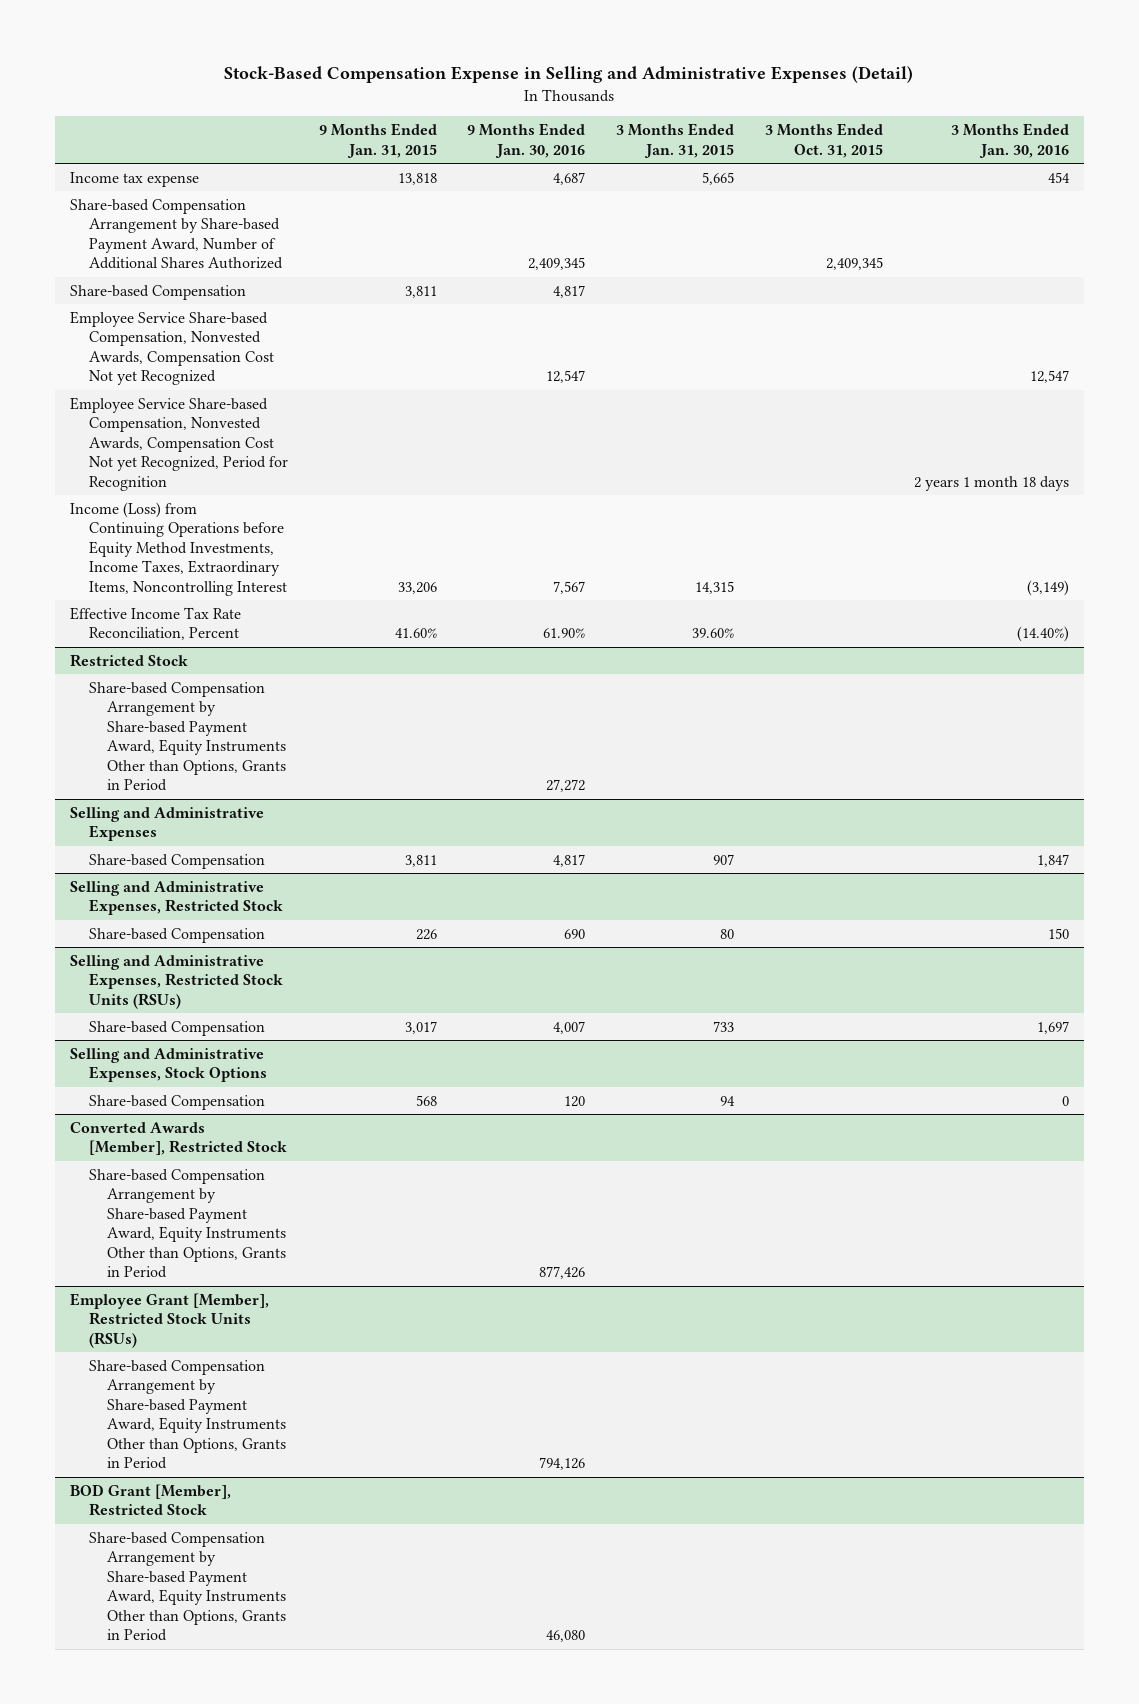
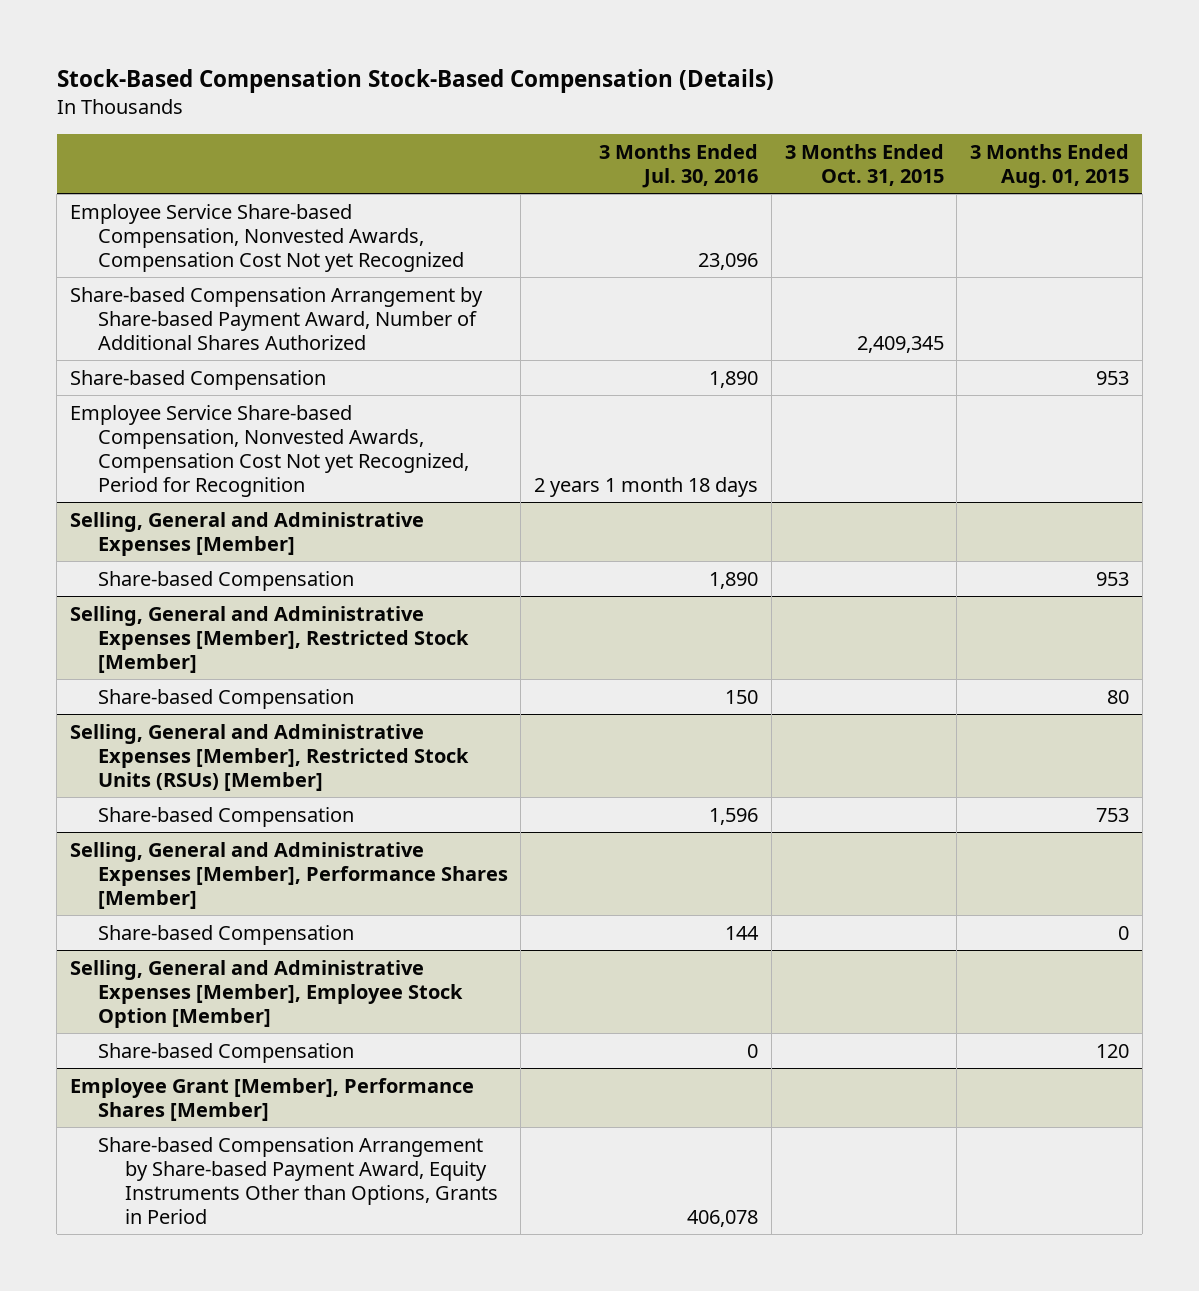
[224,66,914,84] Stock-Based Compensation Expense in Selling and Administrative Expenses (Detail) -> [56,69,774,94] Stock-Based Compensation Stock-Based Compensation (Details)
[318,123,437,158] 9 Months Ended Jan. 31, 2015 -> none
[467,123,586,158] 9 Months Ended Jan. 30, 2016 -> none
[616,123,735,158] 3 Months Ended Jan. 31, 2015 -> none
[950,123,1069,158] 3 Months Ended Jan. 30, 2016 -> none
none -> [599,143,759,188] 3 Months Ended Jul. 30, 2016
none -> [970,143,1130,188] 3 Months Ended Aug. 01, 2015
[70,171,200,187] Income tax expense -> none
[70,310,274,386] Employee Service Share-based Compensation, Nonvested Awards, Compensation Cost Not yet Recognized -> [69,203,464,272] Employee Service Share-based Compensation, Nonvested Awards, Compensation Cost Not yet Recognized
[70,501,287,596] Income (Loss) from Continuing Operations before Equity Method Investments, Income Taxes, Extraordinary Items, Noncontrolling Interest -> none
[70,606,242,641] Effective Income Tax Rate Reconciliation, Percent -> none
[70,653,189,667] Restricted Stock -> none
[88,681,287,792] Share-based Compensation Arrangement by Share-based Payment Award, Equity Instruments Other than Options, Grants in Period -> none
[70,806,265,842] Selling and Administrative Expenses -> [69,511,424,556] Selling, General and Administrative Expenses [Member]
[70,880,283,916] Selling and Administrative Expenses, Restricted Stock -> [69,605,469,673] Selling, General and Administrative Expenses [Member], Restricted Stock [Member]
[70,954,283,1009] Selling and Administrative Expenses, Restricted Stock Units (RSUs) -> [69,723,469,791] Selling, General and Administrative Expenses [Member], Restricted Stock Units (RSUs) [Member]
none -> [69,841,508,909] Selling, General and Administrative Expenses [Member], Performance Shares [Member]
none -> [97,924,354,945] Share-based Compensation
[70,1047,267,1083] Selling and Administrative Expenses, Stock Options -> [69,959,463,1028] Selling, General and Administrative Expenses [Member], Employee Stock Option [Member]
[70,1121,287,1156] Converted Awards [Member], Restricted Stock -> none
[88,1168,287,1279] Share-based Compensation Arrangement by Share-based Payment Award, Equity Instruments Other than Options, Grants in Period -> none
[70,1292,270,1348] Employee Grant [Member], Restricted Stock Units (RSUs) -> none
[88,1359,287,1470] Share-based Compensation Arrangement by Share-based Payment Award, Equity Instruments Other than Options, Grants in Period -> none
[70,1483,232,1517] BOD Grant [Member], Restricted Stock -> none
[88,1531,287,1642] Share-based Compensation Arrangement by Share-based Payment Award, Equity Instruments Other than Options, Grants in Period -> none
none -> [69,1077,474,1121] Employee Grant [Member], Performance Shares [Member]
none -> [97,1136,499,1224] Share-based Compensation Arrangement by Share-based Payment Award, Equity Instruments Other than Options, Grants in Period

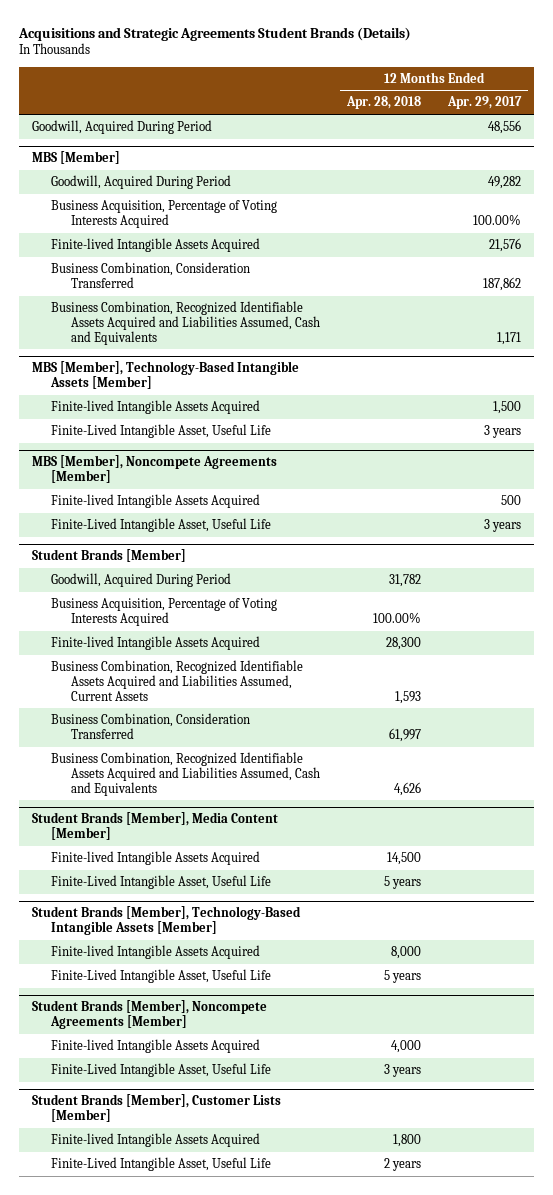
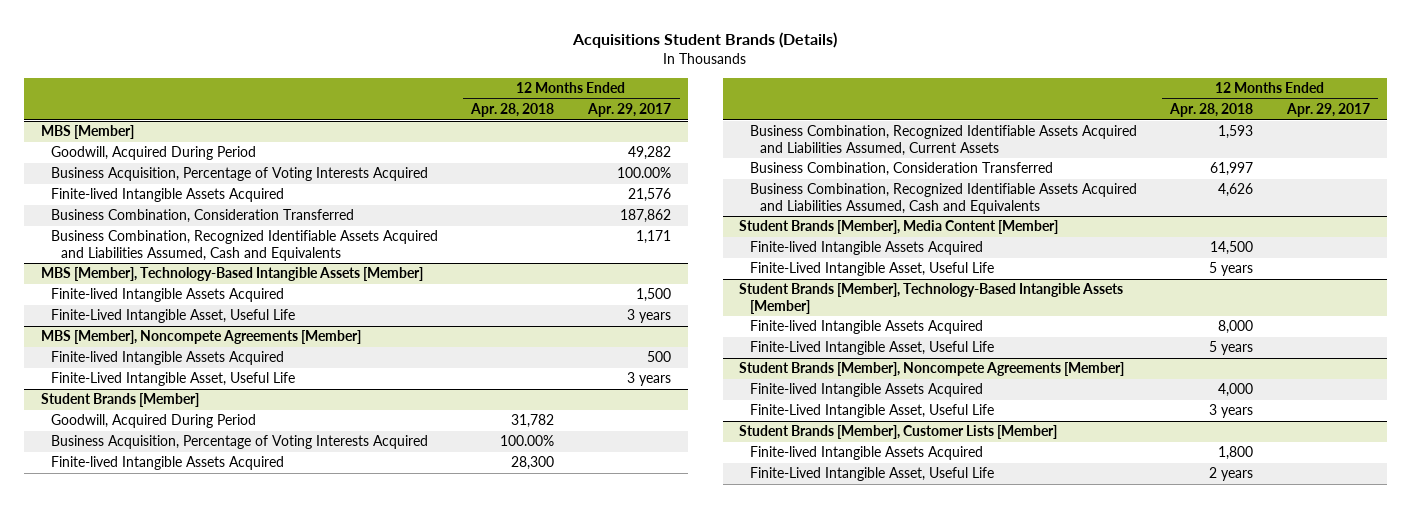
[17,26,411,41] Acquisitions and Strategic Agreements Student Brands (Details) -> [572,32,838,49] Acquisitions Student Brands (Details)
[32,120,213,135] Goodwill, Acquired During Period -> none

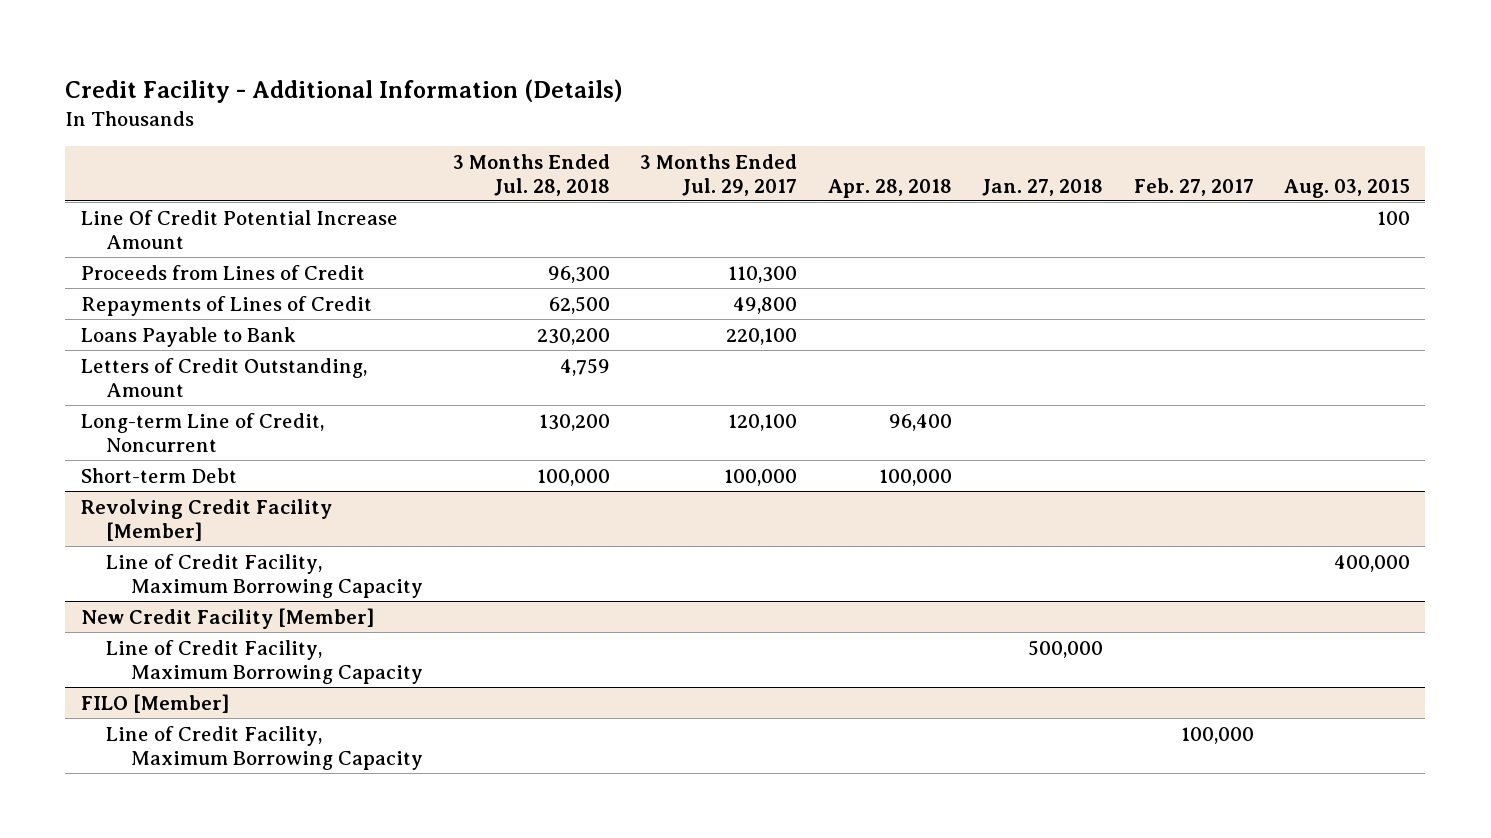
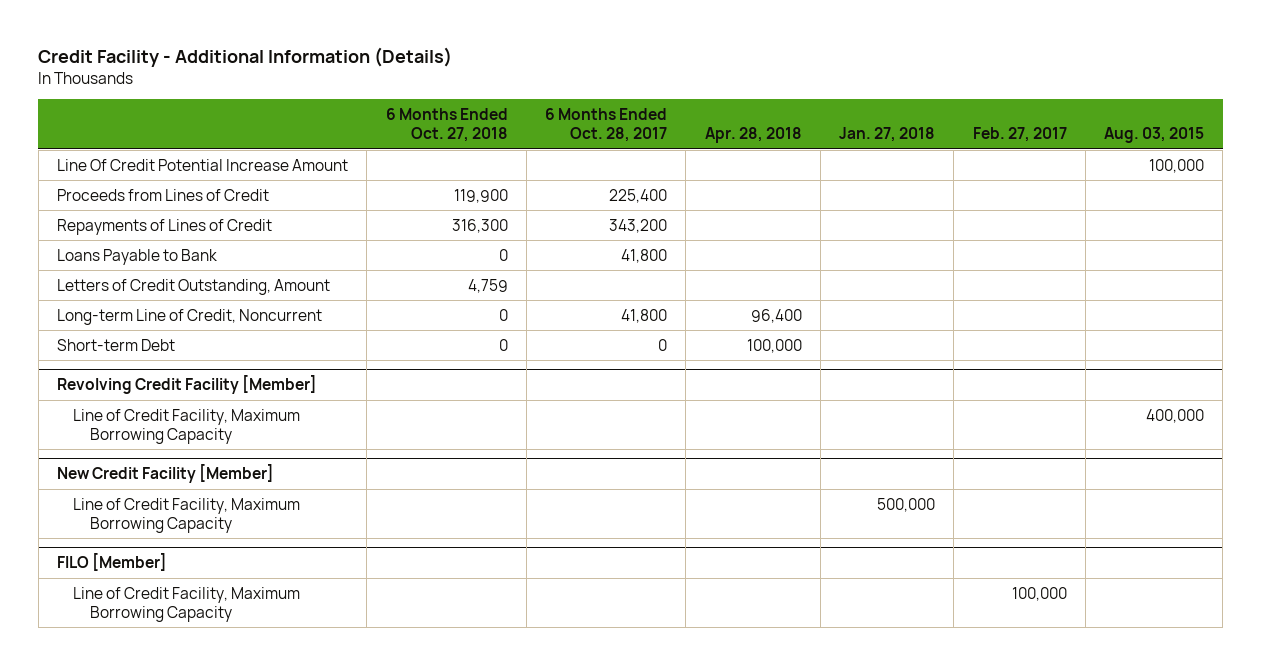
[453,153,611,196] 3 Months Ended Jul. 28, 2018 -> none
[640,153,798,196] 3 Months Ended Jul. 29, 2017 -> none
none -> [385,108,508,143] 6 Months Ended Oct. 27, 2018
none -> [545,108,668,143] 6 Months Ended Oct. 28, 2017
[1376,210,1410,225] 100 -> [1149,158,1205,173] 100,000

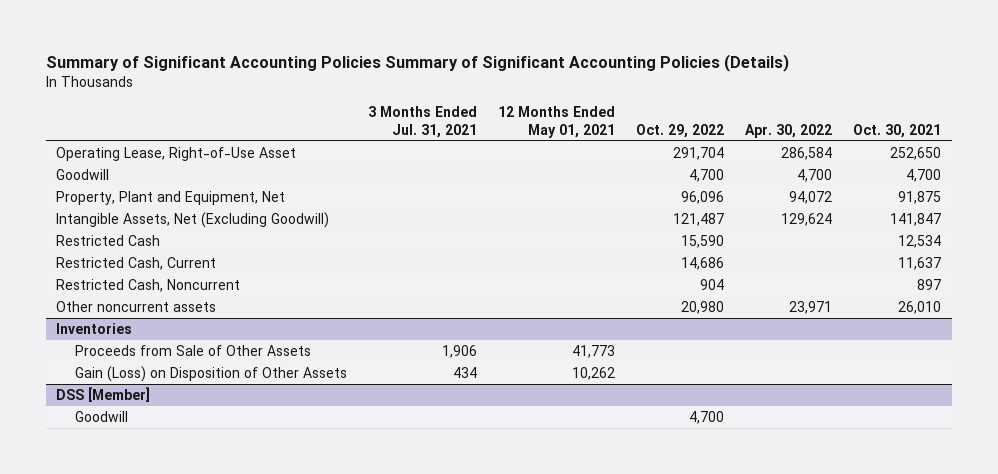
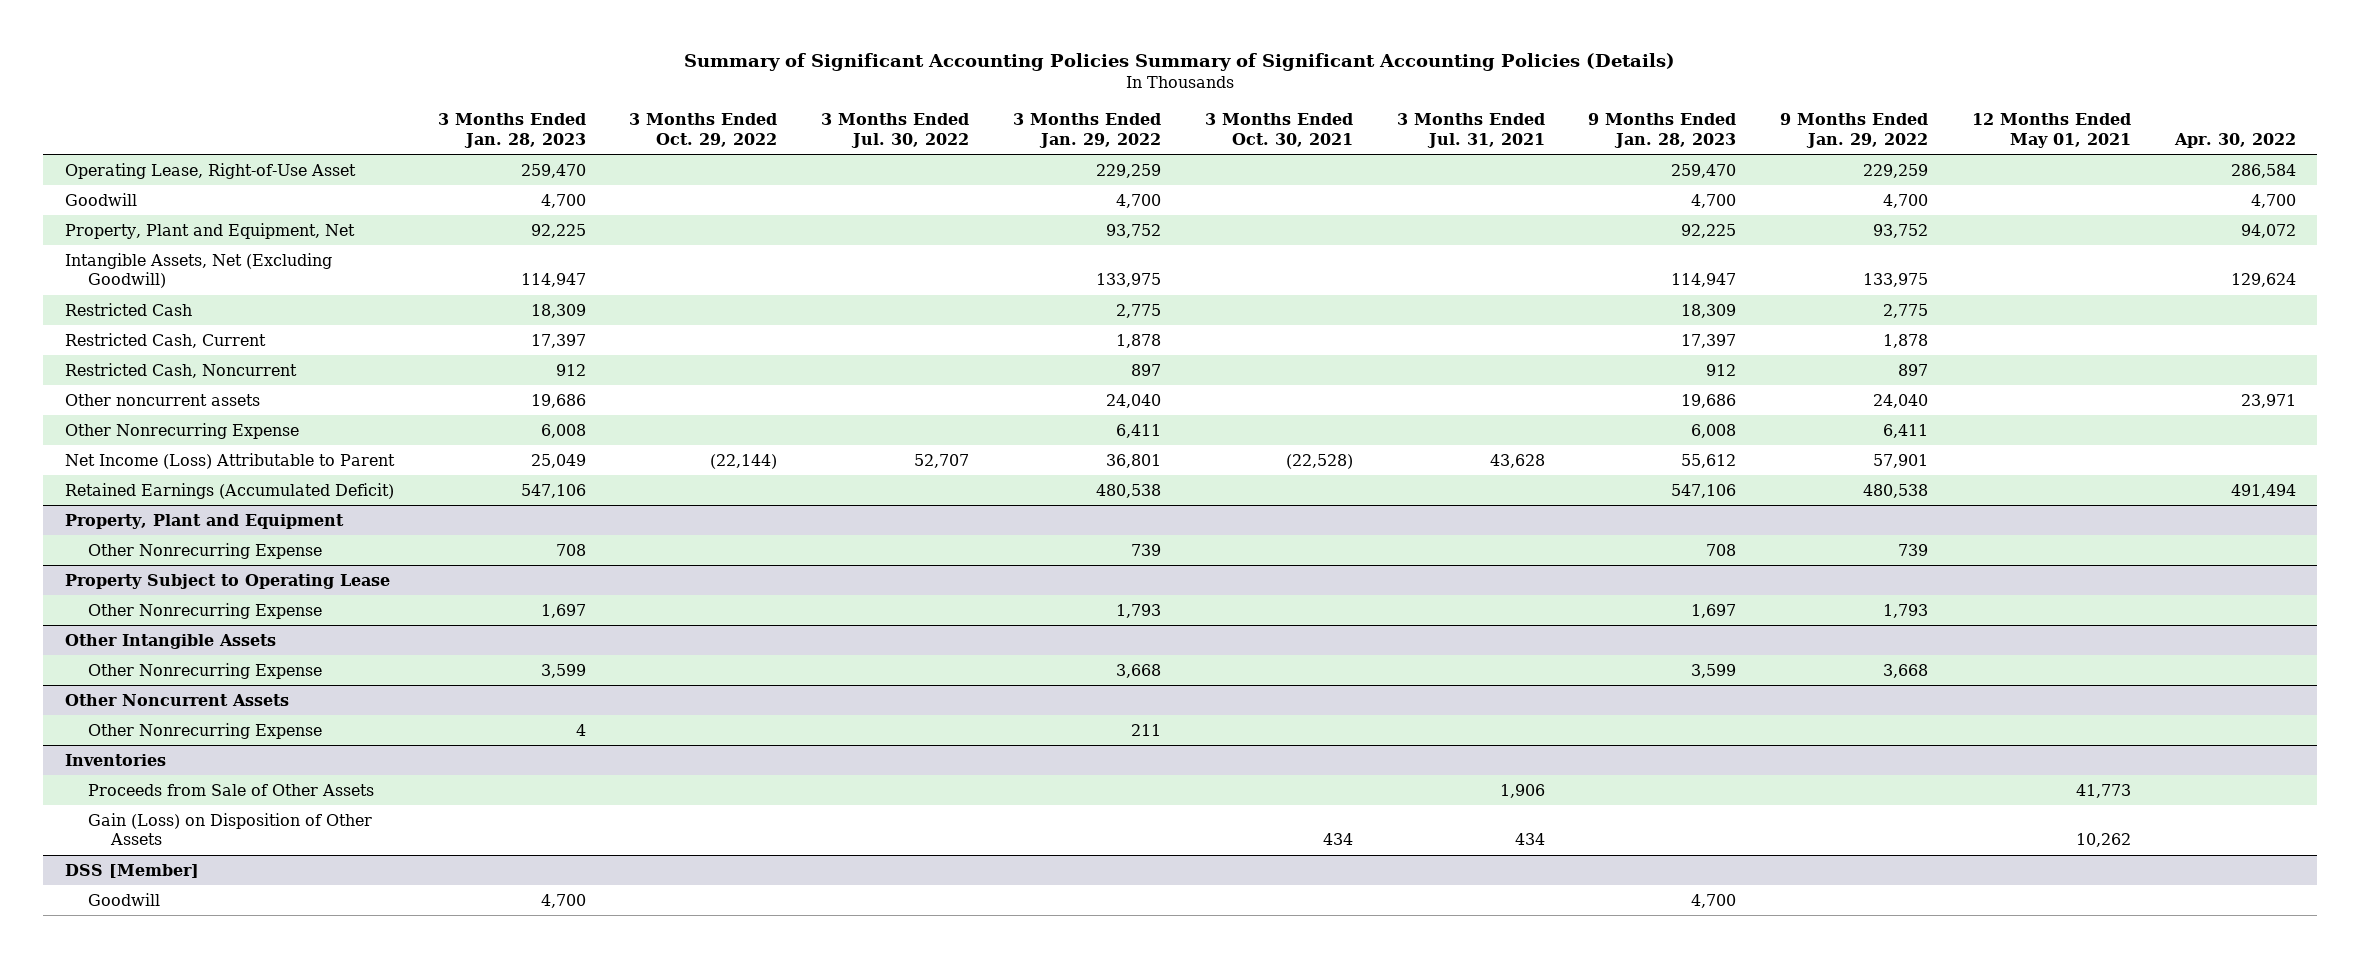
[636,123,725,138] Oct. 29, 2022 -> none
[853,123,942,138] Oct. 30, 2021 -> none
none -> [437,112,586,148] 3 Months Ended Jan. 28, 2023
none -> [629,112,778,147] 3 Months Ended Oct. 29, 2022
none -> [821,112,970,148] 3 Months Ended Jul. 30, 2022
none -> [1012,112,1161,148] 3 Months Ended Jan. 29, 2022
none -> [1204,112,1353,147] 3 Months Ended Oct. 30, 2021
none -> [1588,112,1737,148] 9 Months Ended Jan. 28, 2023
none -> [1780,112,1929,148] 9 Months Ended Jan. 29, 2022
none -> [64,422,299,439] Other Nonrecurring Expense
none -> [64,452,395,469] Net Income (Loss) Attributable to Parent
none -> [64,482,394,499] Retained Earnings (Accumulated Deficit)
none -> [64,513,344,529] Property, Plant and Equipment
none -> [88,542,323,559] Other Nonrecurring Expense
none -> [64,573,390,589] Property Subject to Operating Lease
none -> [88,602,323,619] Other Nonrecurring Expense
none -> [64,633,276,649] Other Intangible Assets
none -> [88,662,323,679] Other Nonrecurring Expense
none -> [64,693,289,706] Other Noncurrent Assets
none -> [88,722,323,739] Other Nonrecurring Expense

